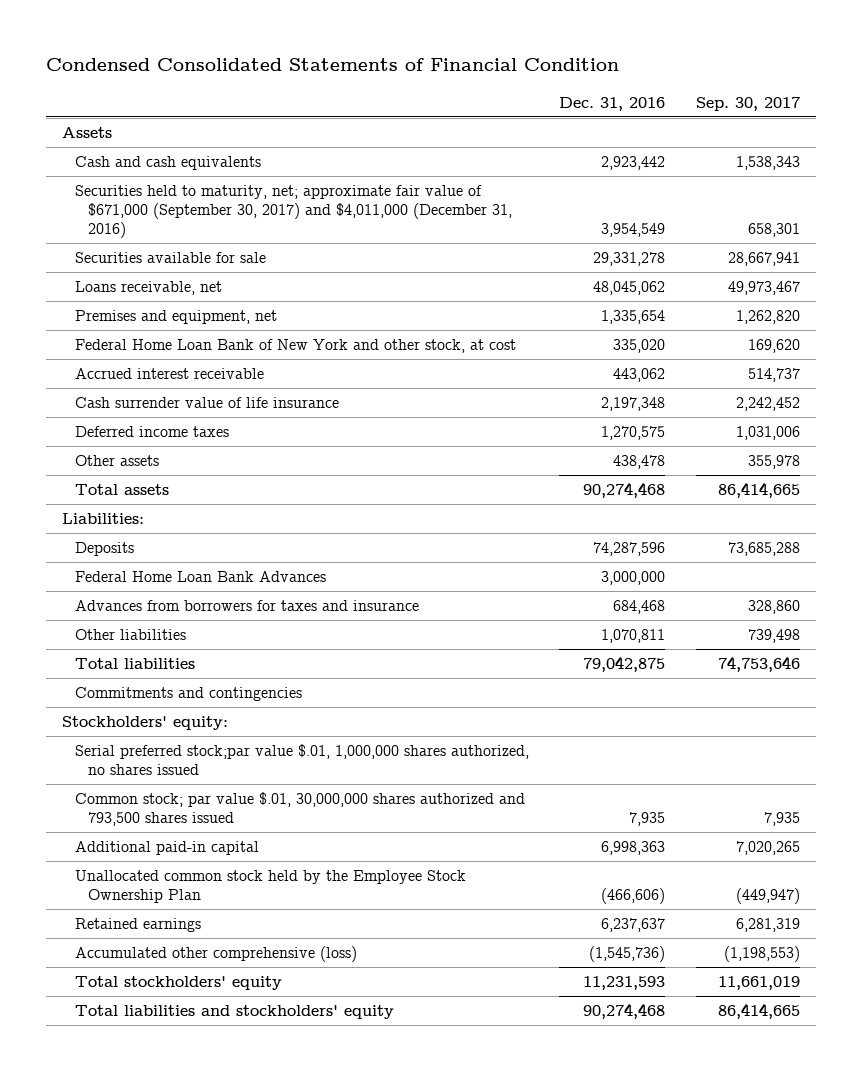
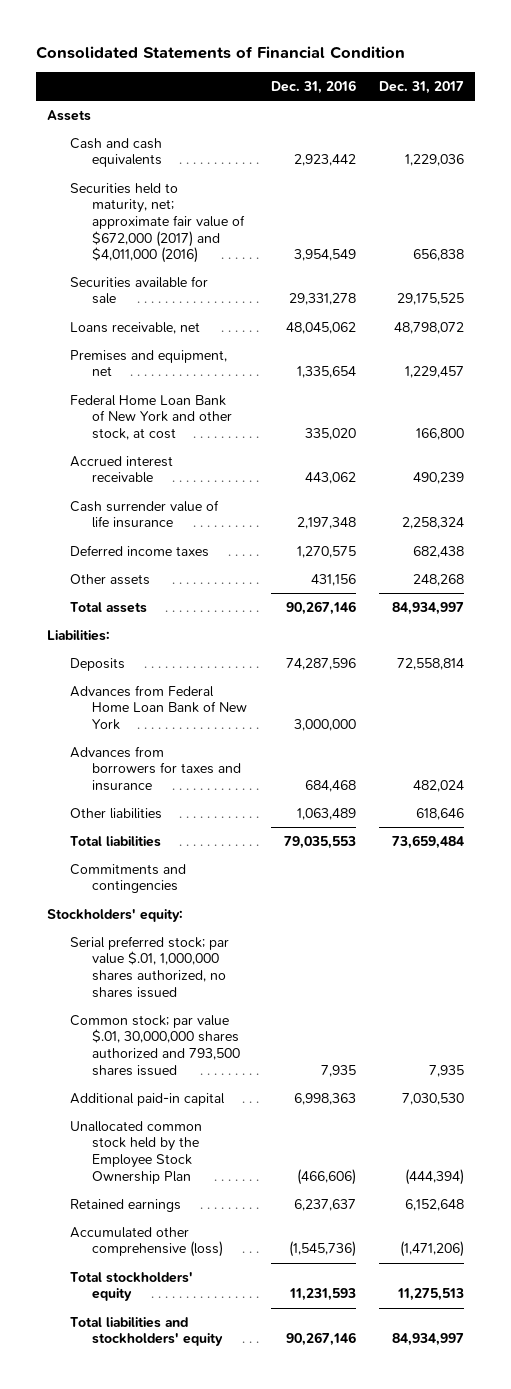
[46,58,620,72] Condensed Consolidated Statements of Financial Condition -> [35,45,405,59] Consolidated Statements of Financial Condition
[696,96,801,111] Sep. 30, 2017 -> none
none -> [378,80,464,94] Dec. 31, 2017
[74,185,512,238] Securities held to maturity, net; approximate fair value of $671,000 (September 30, 2017) and $4,011,000 (December 31, 2016) -> [69,182,246,264] Securities held to maturity, net; approximate fair value of $672,000 (2017) and $4,011,000 (2016)
[613,455,666,470] 438,478 -> [310,573,356,586] 431,156
[583,482,666,499] 90,274,468 -> [285,600,356,615] 90,267,146
[74,571,326,583] Federal Home Loan Bank Advances -> [69,684,248,731] Advances from Federal Home Loan Bank of New York
[601,629,666,644] 1,070,811 -> [296,807,356,820] 1,063,489
[583,656,666,673] 79,042,875 -> [283,835,356,849] 79,035,553
[74,744,529,775] Serial preferred stock;par value $.01, 1,000,000 shares authorized, no shares issued -> [69,935,229,998] Serial preferred stock; par value $.01, 1,000,000 shares authorized, no shares issued
[583,1003,666,1020] 90,274,468 -> [285,1332,356,1347] 90,267,146

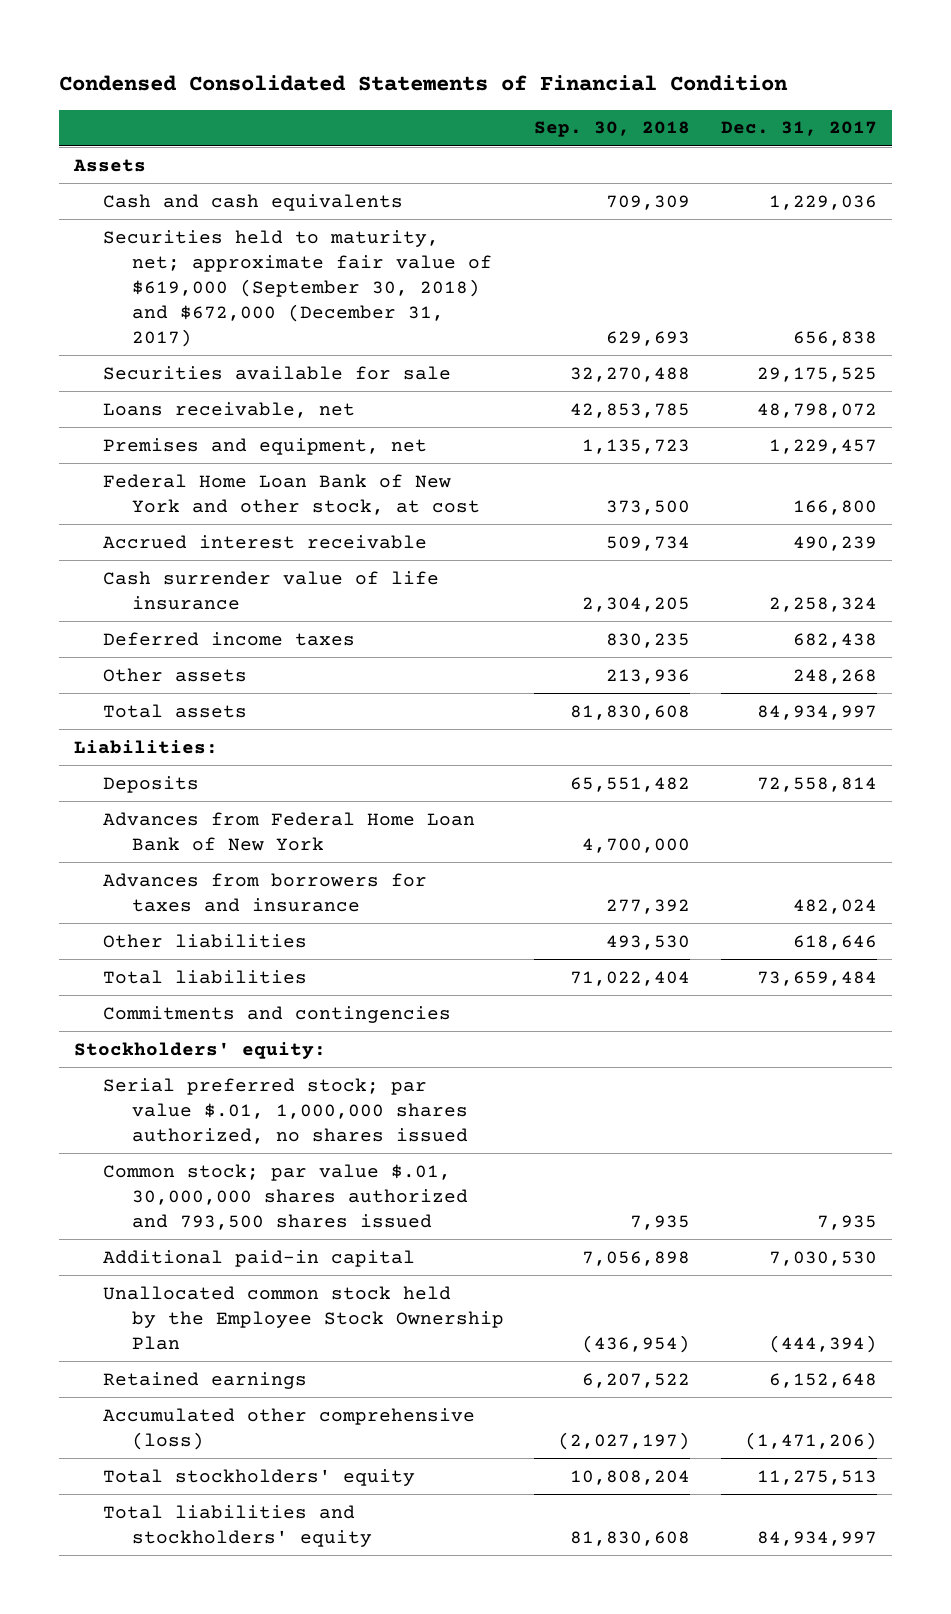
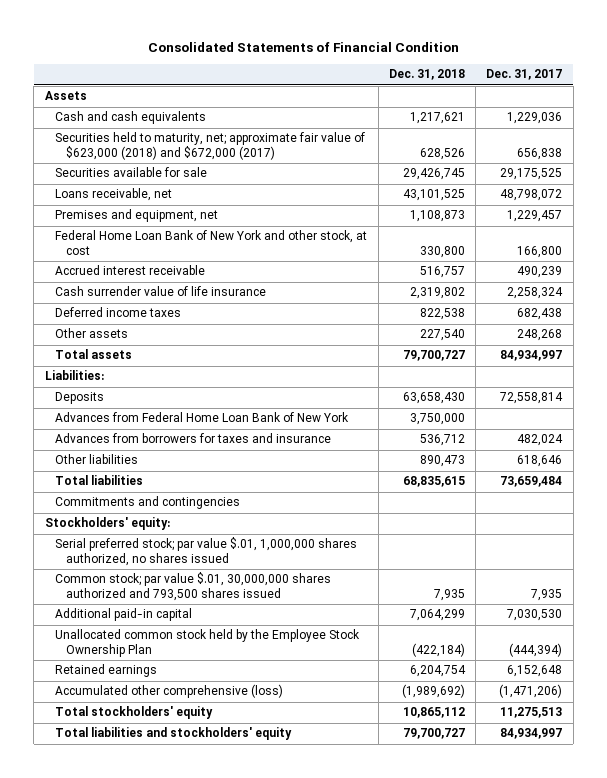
[59,74,789,91] Condensed Consolidated Statements of Financial Condition -> [147,42,459,53] Consolidated Statements of Financial Condition
[534,121,691,138] Sep. 30, 2018 -> none
none -> [388,69,465,81] Dec. 31, 2018
[103,229,492,347] Securities held to maturity, net; approximate fair value of $619,000 (September 30, 2018) and $672,000 (December 31, 2017) -> [55,132,366,161] Securities held to maturity, net; approximate fair value of $623,000 (2018) and $672,000 (2017)

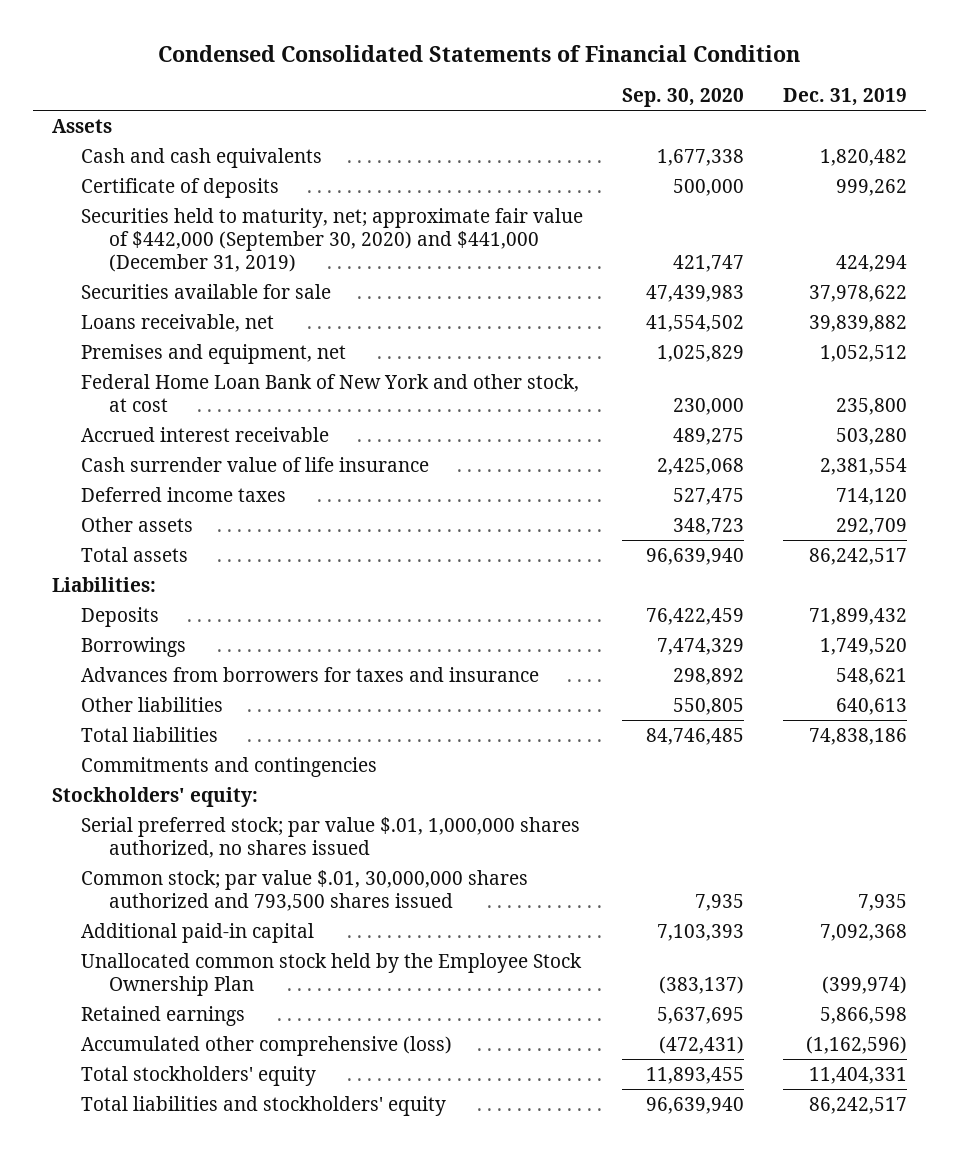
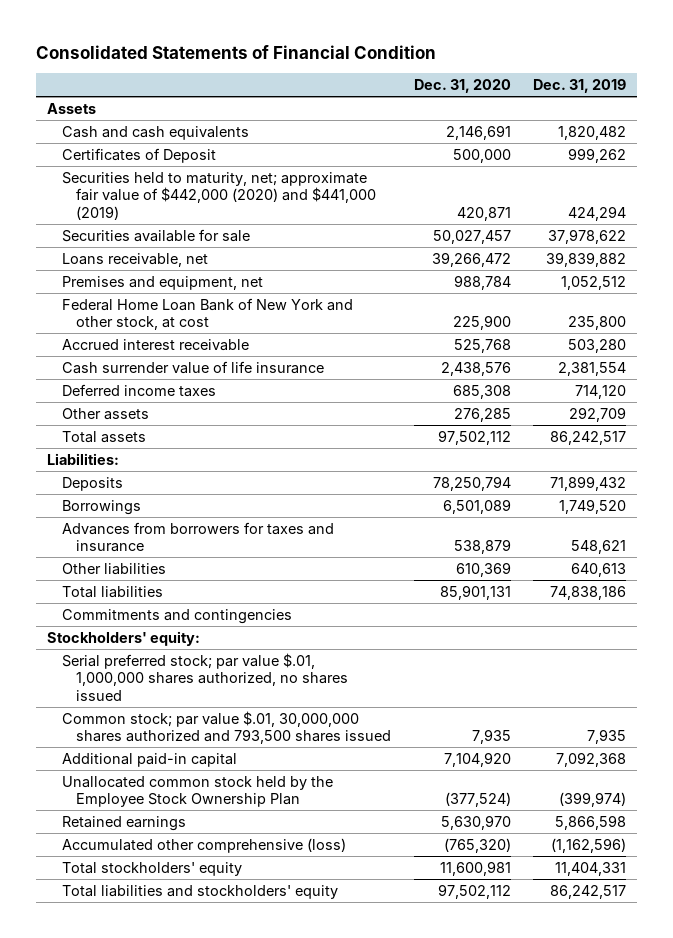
[158,45,801,63] Condensed Consolidated Statements of Financial Condition -> [36,44,437,59] Consolidated Statements of Financial Condition
[621,88,744,108] Sep. 30, 2020 -> none
none -> [413,79,511,94] Dec. 31, 2020
[80,177,279,198] Certificate of deposits -> [61,147,216,163] Certificates of Deposit
[80,207,583,272] Securities held to maturity, net; approximate fair value of $442,000 (September 30, 2020) and $441,000 (December 31, 2019) -> [61,171,377,220] Securities held to maturity, net; approximate fair value of $442,000 (2020) and $441,000 (2019)

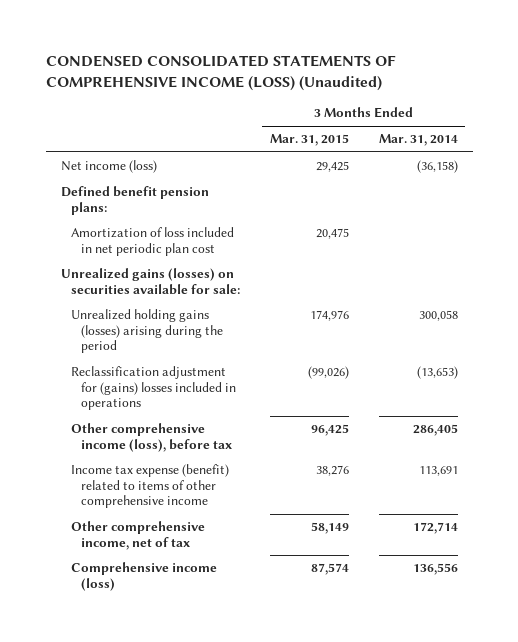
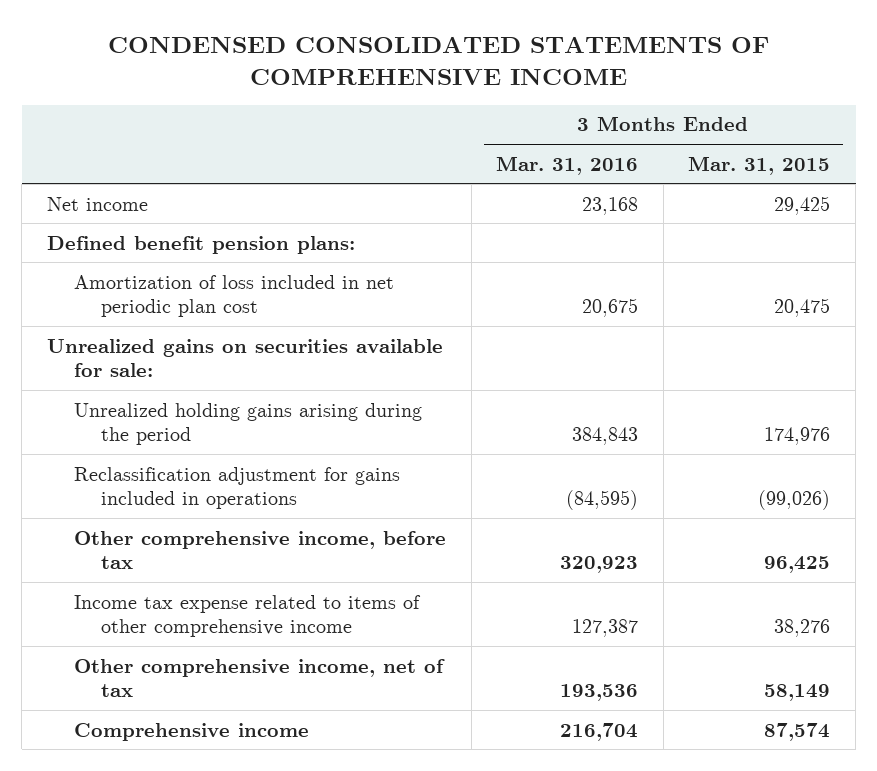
[45,55,396,91] CONDENSED CONSOLIDATED STATEMENTS OF COMPREHENSIVE INCOME (LOSS) (Unaudited) -> [107,36,769,85] CONDENSED CONSOLIDATED STATEMENTS OF COMPREHENSIVE INCOME
[378,134,458,147] Mar. 31, 2014 -> none
none -> [496,155,639,175] Mar. 31, 2016
[60,160,157,174] Net income (loss) -> [46,196,148,211] Net income
[60,268,241,295] Unrealized gains (losses) on securities available for sale: -> [46,338,443,378] Unrealized gains on securities available for sale:
[71,309,224,354] Unrealized holding gains (losses) arising during the period -> [73,402,422,446] Unrealized holding gains arising during the period
[71,366,237,411] Reclassification adjustment for (gains) losses included in operations -> [73,466,400,510] Reclassification adjustment for gains included in operations
[71,423,233,452] Other comprehensive income (loss), before tax -> [73,530,446,570] Other comprehensive income, before tax
[71,464,230,509] Income tax expense (benefit) related to items of other comprehensive income -> [73,594,421,638] Income tax expense related to items of other comprehensive income
[71,562,218,591] Comprehensive income (loss) -> [73,722,309,741] Comprehensive income

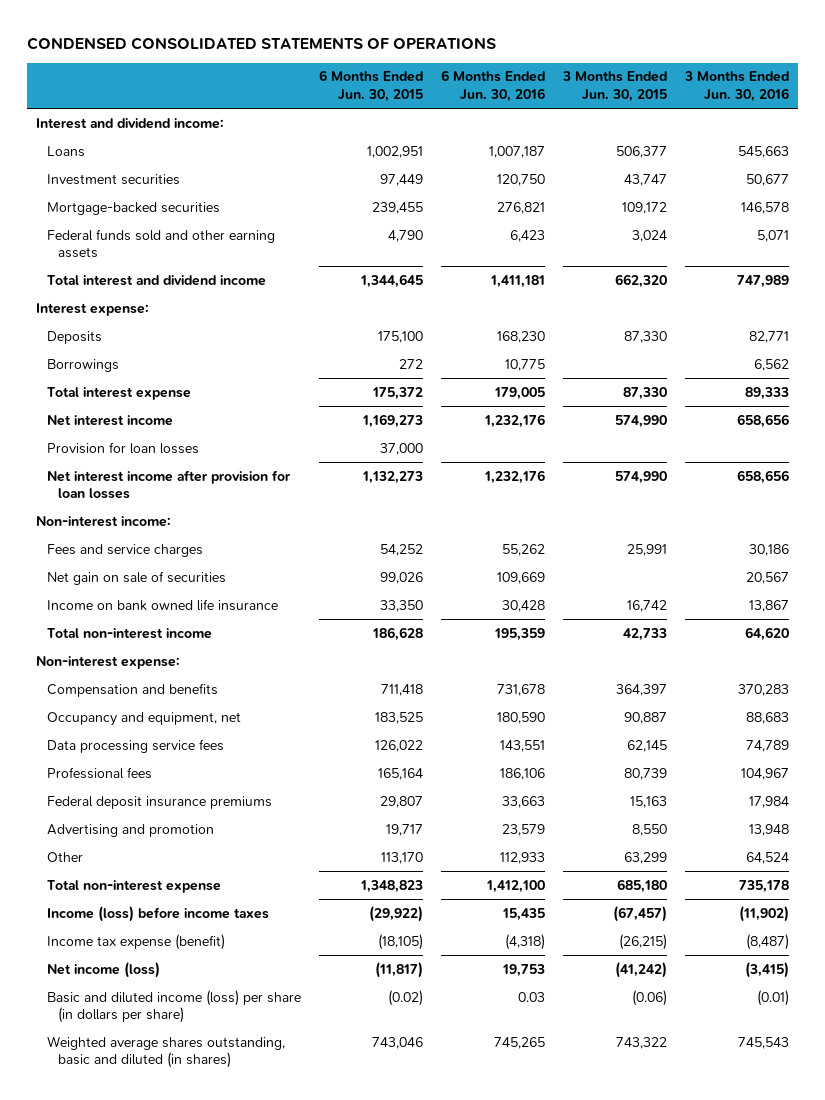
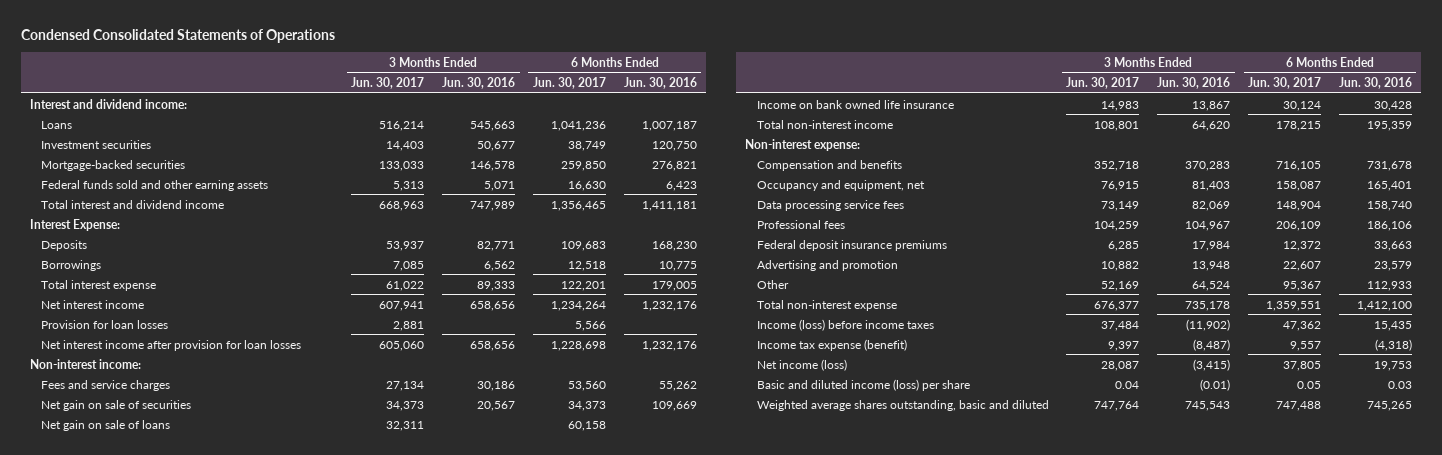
[26,36,496,50] CONDENSED CONSOLIDATED STATEMENTS OF OPERATIONS -> [21,28,336,43] Condensed Consolidated Statements of Operations
[318,70,423,102] 6 Months Ended Jun. 30, 2015 -> none
[561,71,667,102] 3 Months Ended Jun. 30, 2015 -> none
none -> [351,77,425,90] Jun. 30, 2017
none -> [532,77,606,90] Jun. 30, 2017
[35,302,149,316] Interest expense: -> [29,218,120,231] Interest Expense:
none -> [41,419,171,431] Net gain on sale of loans
[496,711,545,724] 180,590 -> [1367,180,1413,191] 165,401
[746,711,790,724] 88,683 -> [1192,180,1231,191] 81,403
[499,739,545,752] 143,551 -> [1367,200,1413,211] 158,740
[746,739,790,752] 74,789 -> [1192,200,1231,211] 82,069
[46,989,301,1024] Basic and diluted income (loss) per share (in dollars per share) -> [756,378,970,391] Basic and diluted income (loss) per share
[46,1035,285,1069] Weighted average shares outstanding, basic and diluted (in shares) -> [756,399,1049,411] Weighted average shares outstanding, basic and diluted

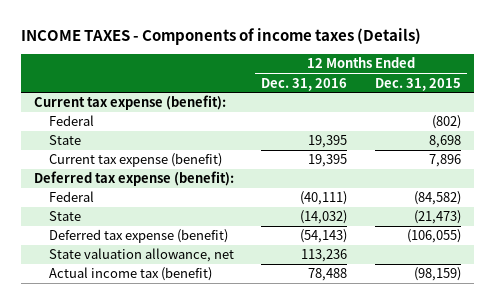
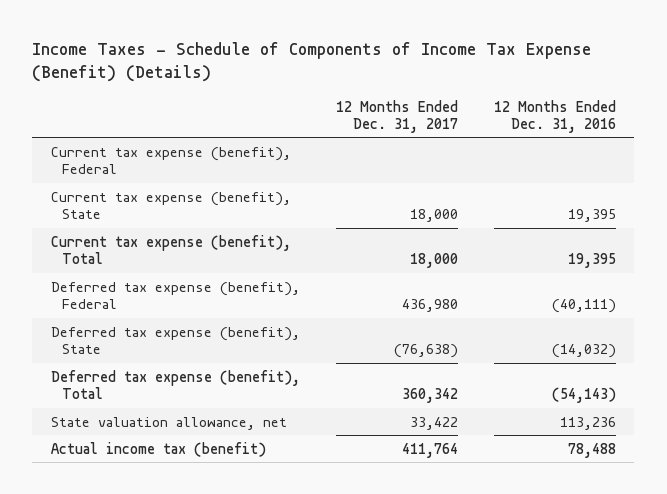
[20,27,421,45] INCOME TAXES - Components of income taxes (Details) -> [32,42,592,83] Income Taxes - Schedule of Components of Income Tax Expense (Benefit) (Details)
[374,77,461,91] Dec. 31, 2015 -> none
none -> [335,99,458,133] 12 Months Ended Dec. 31, 2017
[34,95,227,111] Current tax expense (benefit): -> none
[34,171,235,187] Deferred tax expense (benefit): -> none
[49,115,95,127] Federal -> [50,146,291,175] Current tax expense (benefit), Federal
[49,135,82,146] State -> [50,191,291,220] Current tax expense (benefit), State
[49,153,223,168] Current tax expense (benefit) -> [50,234,291,265] Current tax expense (benefit), Total
[49,191,95,203] Federal -> [50,281,300,310] Deferred tax expense (benefit), Federal
[49,211,82,222] State -> [50,326,300,355] Deferred tax expense (benefit), State
[49,229,229,244] Deferred tax expense (benefit) -> [50,369,300,400] Deferred tax expense (benefit), Total

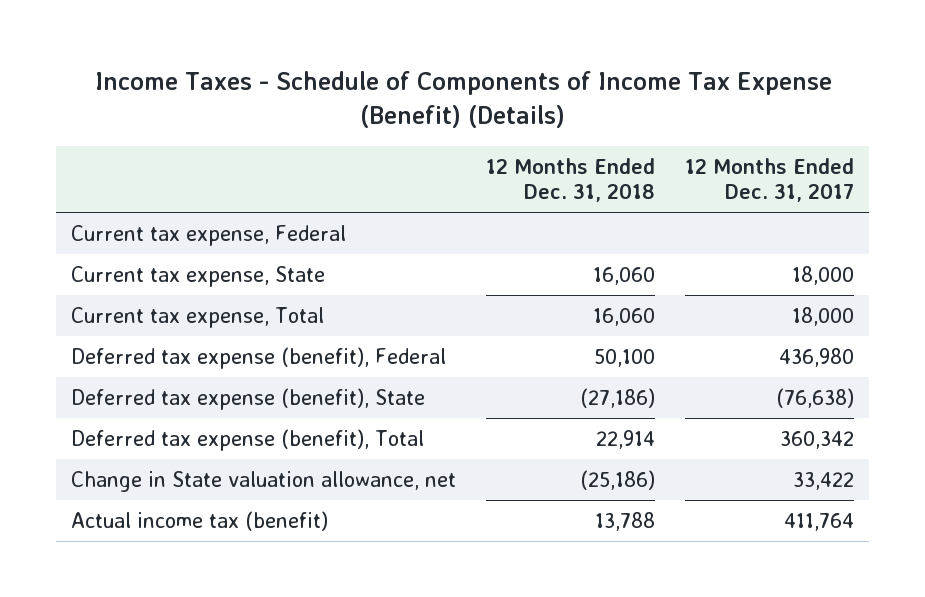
[494,99,617,133] 12 Months Ended Dec. 31, 2016 -> none
none -> [486,157,656,203] 12 Months Ended Dec. 31, 2018
[50,146,291,175] Current tax expense (benefit), Federal -> [71,224,347,246] Current tax expense, Federal
[50,191,291,220] Current tax expense (benefit), State -> [71,265,326,287] Current tax expense, State
[50,234,291,265] Current tax expense (benefit), Total -> [71,306,325,328] Current tax expense, Total
[50,416,287,430] State valuation allowance, net -> [71,470,457,492] Change in State valuation allowance, net

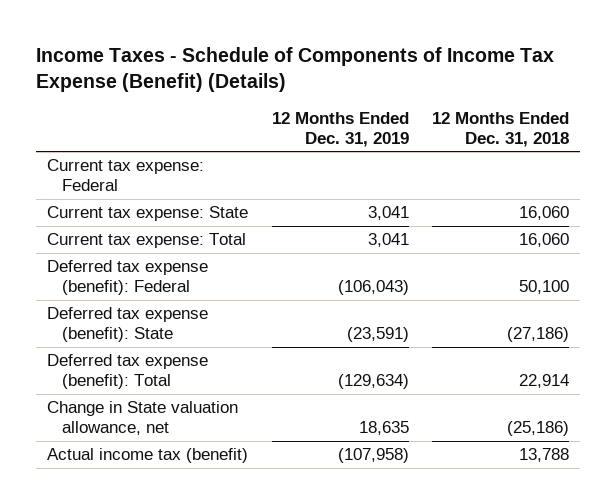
[685,157,855,203] 12 Months Ended Dec. 31, 2017 -> none
none -> [271,111,409,147] 12 Months Ended Dec. 31, 2019
[71,224,347,246] Current tax expense, Federal -> [47,159,205,192] Current tax expense: Federal
[71,265,326,287] Current tax expense, State -> [47,206,249,222] Current tax expense: State
[71,306,325,328] Current tax expense, Total -> [47,233,247,249] Current tax expense: Total
[71,346,447,369] Deferred tax expense (benefit), Federal -> [47,260,209,296] Deferred tax expense (benefit): Federal
[71,387,426,410] Deferred tax expense (benefit), State -> [47,307,209,343] Deferred tax expense (benefit): State
[71,428,425,451] Deferred tax expense (benefit), Total -> [47,354,209,390] Deferred tax expense (benefit): Total

